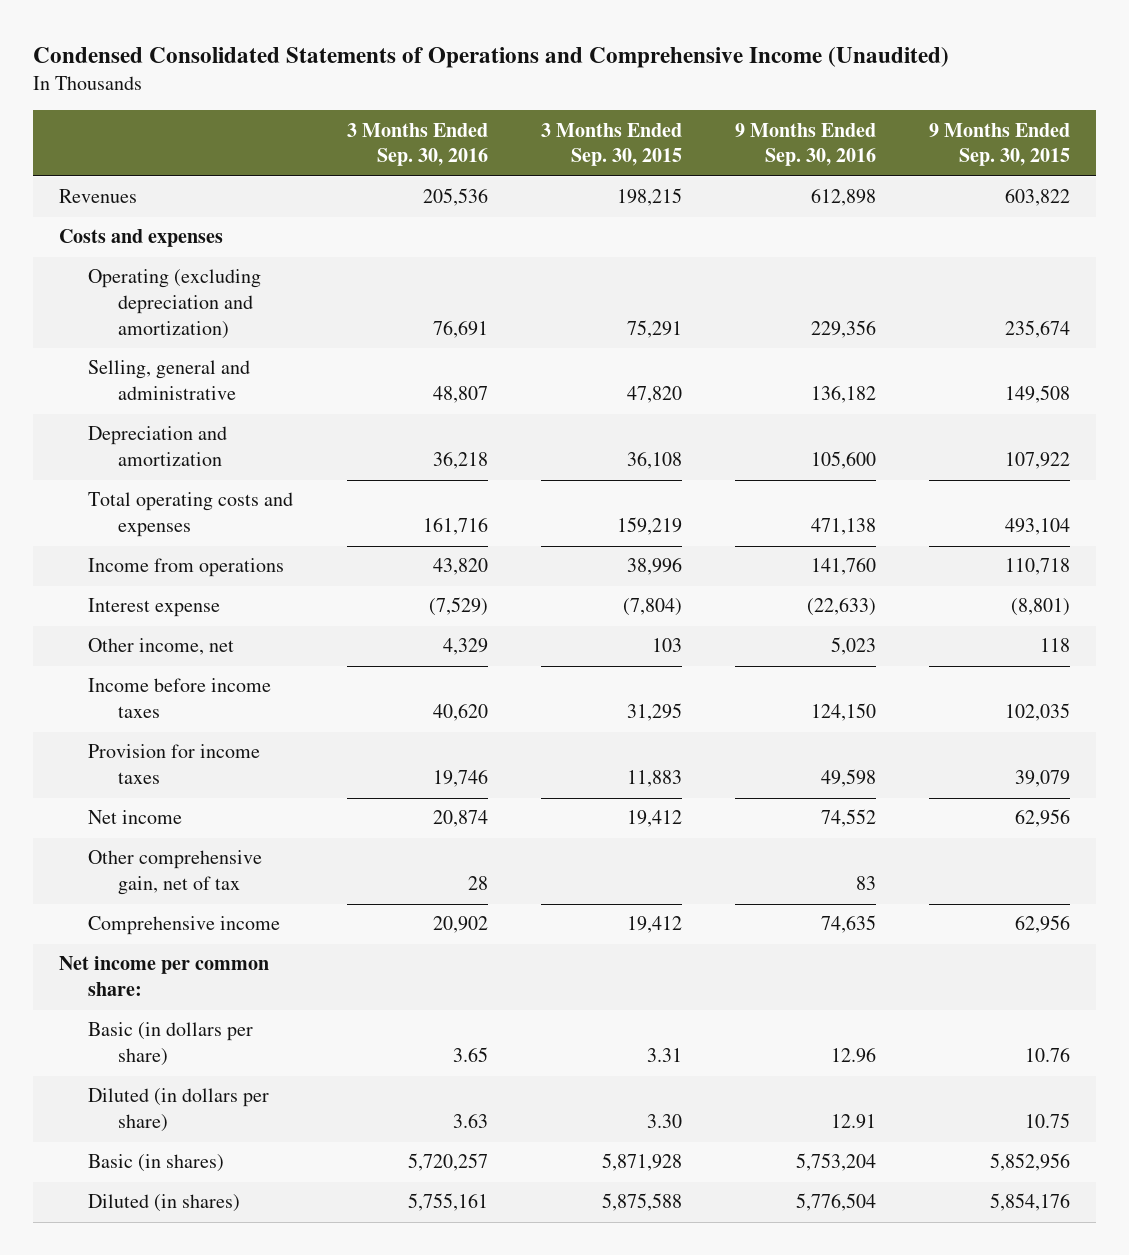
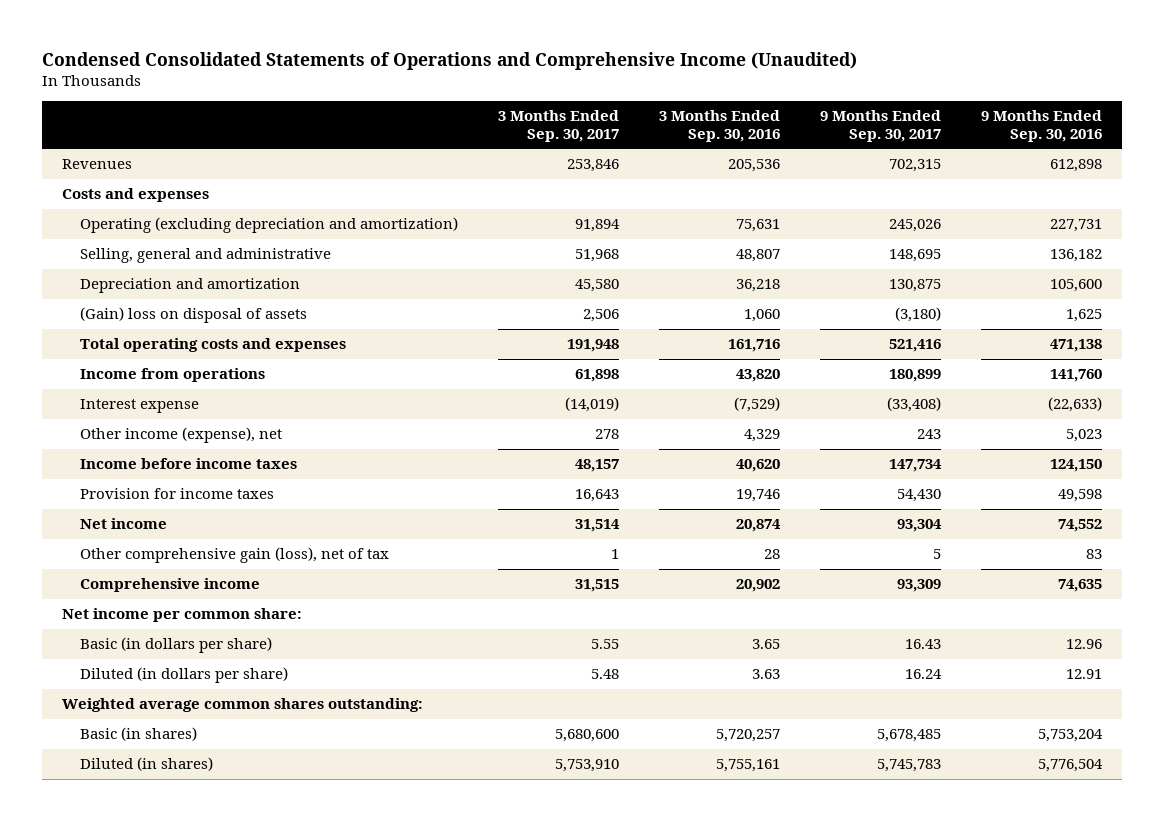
[540,122,682,167] 3 Months Ended Sep. 30, 2015 -> none
[928,122,1070,167] 9 Months Ended Sep. 30, 2015 -> none
none -> [498,110,620,143] 3 Months Ended Sep. 30, 2017
none -> [819,110,941,143] 9 Months Ended Sep. 30, 2017
[432,319,488,338] 76,691 -> [735,219,780,233] 75,631
[810,319,876,338] 229,356 -> [1049,219,1102,233] 227,731
none -> [80,307,308,324] (Gain) loss on disposal of assets
[88,638,235,656] Other income, net -> [80,427,283,444] Other income (expense), net
[88,850,263,896] Other comprehensive gain, net of tax -> [80,547,390,564] Other comprehensive gain (loss), net of tax
none -> [62,698,424,713] Weighted average common shares outstanding:

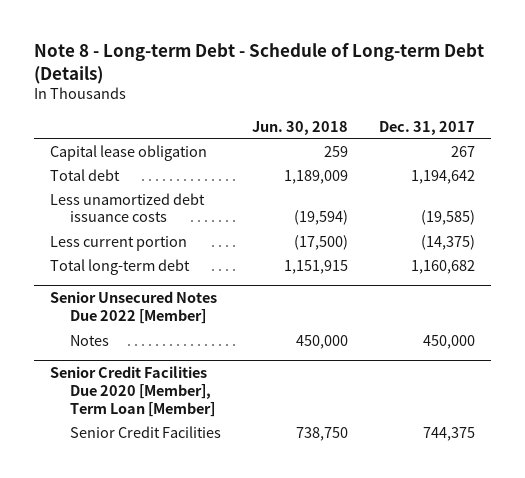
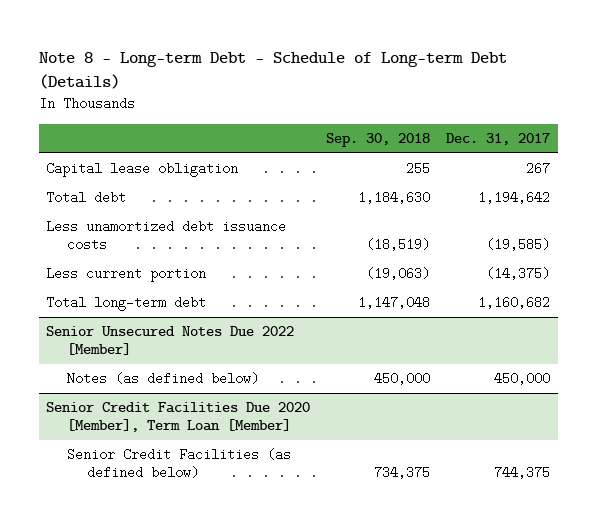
[252,120,349,135] Jun. 30, 2018 -> none
none -> [326,132,431,147] Sep. 30, 2018
[69,334,109,346] Notes -> [66,372,259,386] Notes (as defined below)
[69,425,221,438] Senior Credit Facilities -> [66,448,291,480] Senior Credit Facilities (as defined below)

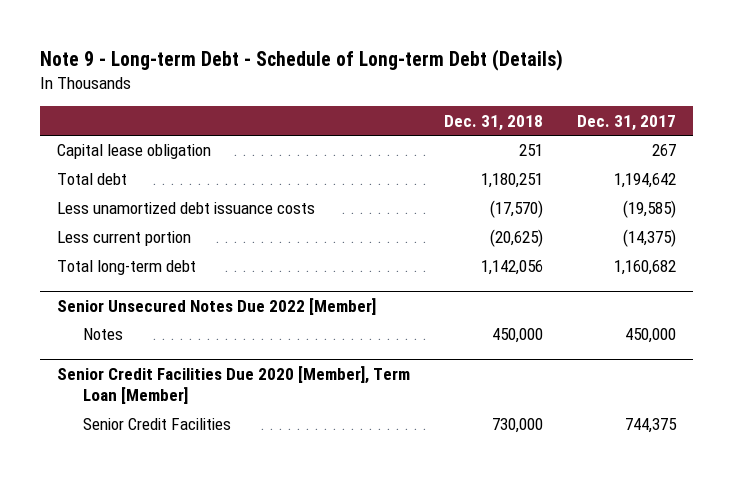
[38,51,507,90] Note 8 - Long-term Debt - Schedule of Long-term Debt (Details) -> [39,49,563,72] Note 9 - Long-term Debt - Schedule of Long-term Debt (Details)
[326,132,431,147] Sep. 30, 2018 -> none
none -> [443,114,543,131] Dec. 31, 2018
[66,372,259,386] Notes (as defined below) -> [82,328,123,341] Notes
[66,448,291,480] Senior Credit Facilities (as defined below) -> [82,418,231,431] Senior Credit Facilities

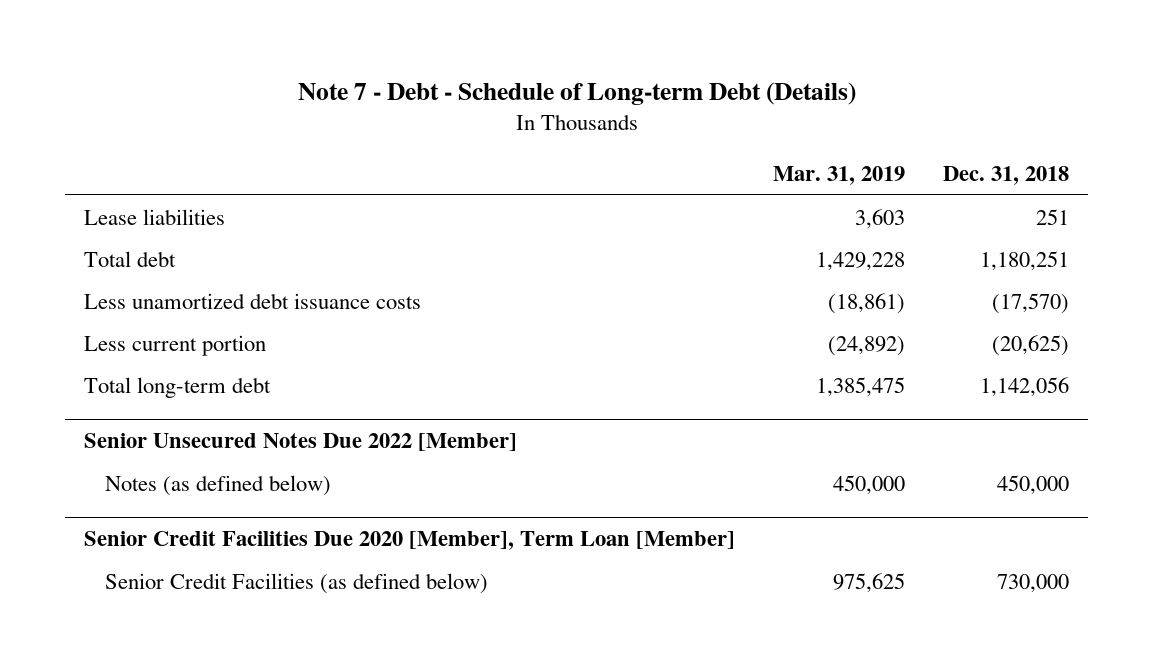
[39,49,563,72] Note 9 - Long-term Debt - Schedule of Long-term Debt (Details) -> [297,81,856,105] Note 7 - Debt - Schedule of Long-term Debt (Details)
[576,114,676,131] Dec. 31, 2017 -> none
none -> [773,165,906,185] Mar. 31, 2019
[56,144,211,160] Capital lease obligation -> [84,208,226,225] Lease liabilities
[82,328,123,341] Notes -> [105,474,332,496] Notes (as defined below)
[82,418,231,431] Senior Credit Facilities -> [105,572,489,594] Senior Credit Facilities (as defined below)

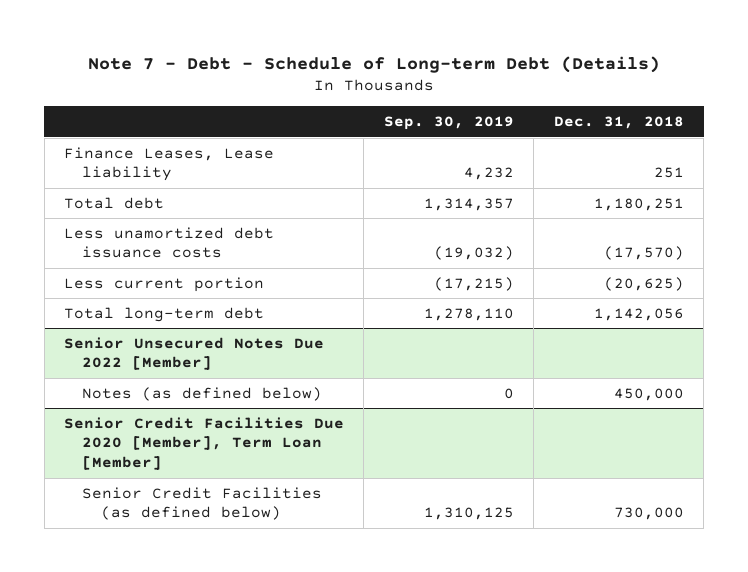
[773,165,906,185] Mar. 31, 2019 -> none
none -> [383,116,514,131] Sep. 30, 2019
[84,208,226,225] Lease liabilities -> [64,146,275,182] Finance Leases, Lease liability

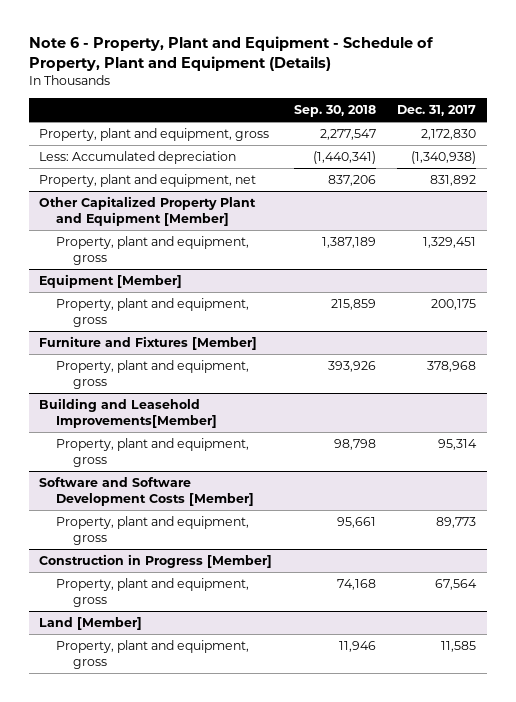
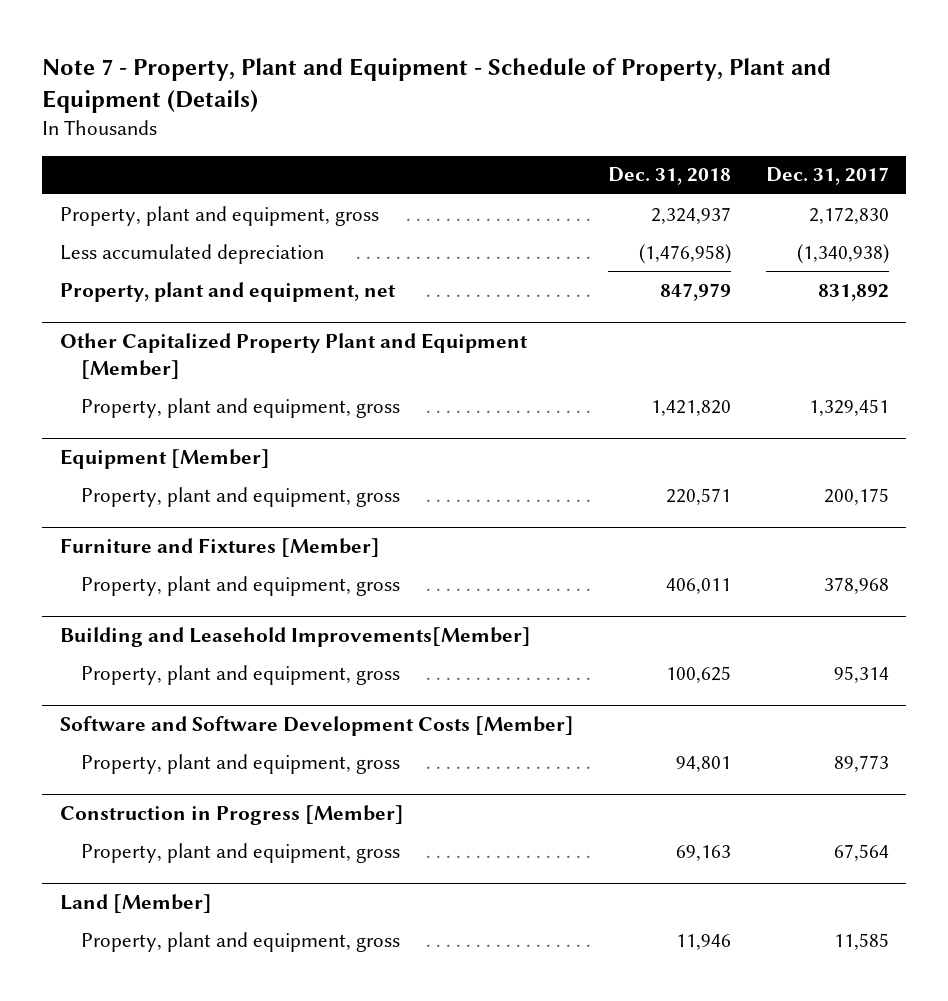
[28,36,434,72] Note 6 - Property, Plant and Equipment - Schedule of Property, Plant and Equipment (Details) -> [42,57,832,113] Note 7 - Property, Plant and Equipment - Schedule of Property, Plant and Equipment (Details)
[293,105,376,118] Sep. 30, 2018 -> none
none -> [608,167,732,186] Dec. 31, 2018
[39,151,237,165] Less: Accumulated depreciation -> [59,243,324,264] Less accumulated depreciation

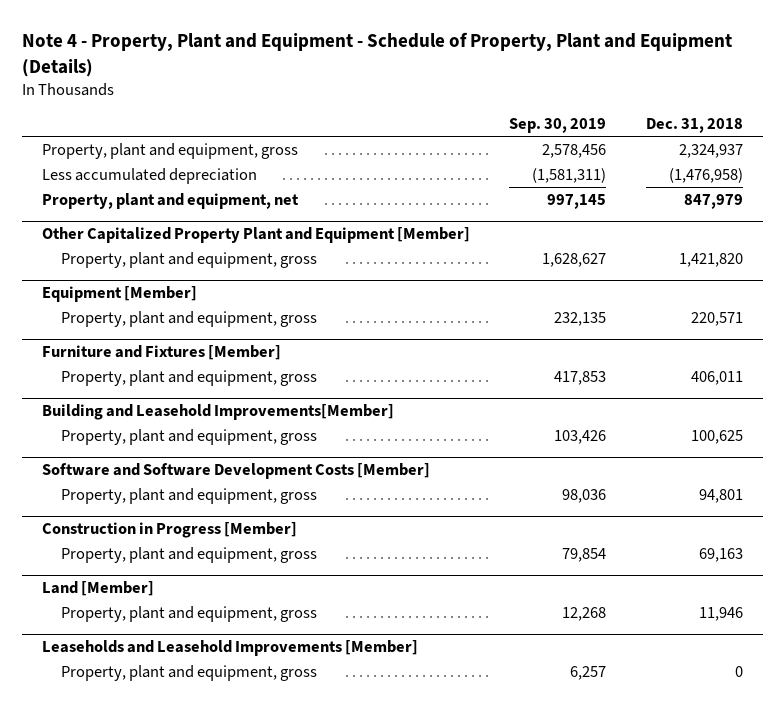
[42,57,832,113] Note 7 - Property, Plant and Equipment - Schedule of Property, Plant and Equipment (Details) -> [21,32,732,77] Note 4 - Property, Plant and Equipment - Schedule of Property, Plant and Equipment (Details)
[765,167,889,186] Dec. 31, 2017 -> none
none -> [509,118,607,134] Sep. 30, 2019
none -> [41,640,418,657] Leaseholds and Leasehold Improvements [Member]
none -> [61,664,318,681] Property, plant and equipment, gross

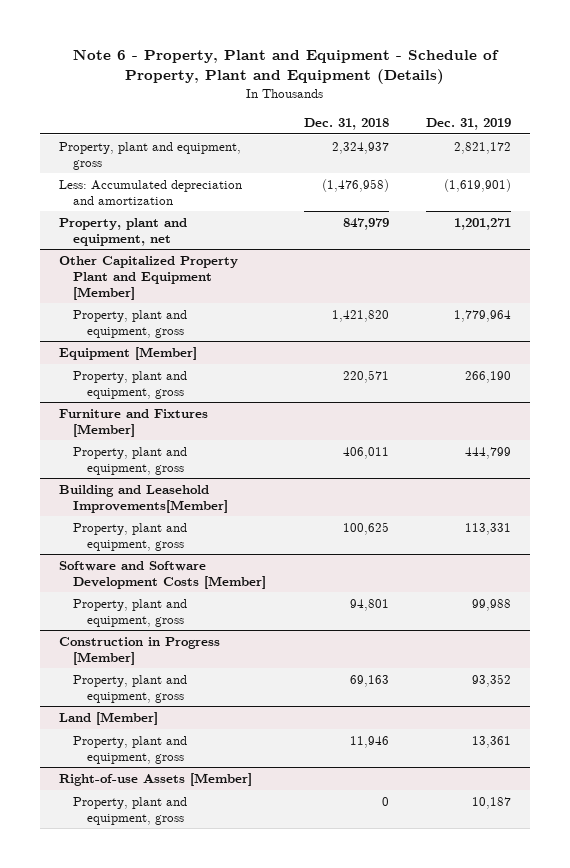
[21,32,732,77] Note 4 - Property, Plant and Equipment - Schedule of Property, Plant and Equipment (Details) -> [73,49,500,85] Note 6 - Property, Plant and Equipment - Schedule of Property, Plant and Equipment (Details)
[509,118,607,134] Sep. 30, 2019 -> none
none -> [426,117,512,130] Dec. 31, 2019
[41,167,257,184] Less accumulated depreciation -> [58,179,242,205] Less: Accumulated depreciation and amortization
[41,640,418,657] Leaseholds and Leasehold Improvements [Member] -> none
none -> [58,772,252,786] Right-of-use Assets [Member]

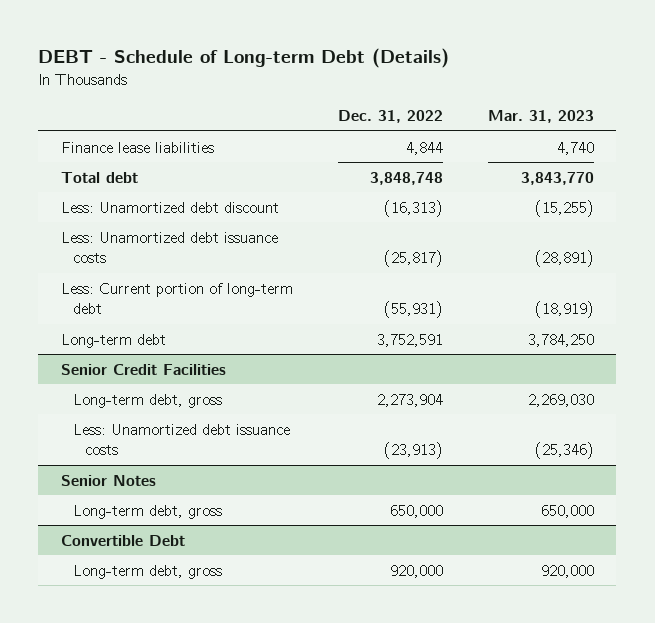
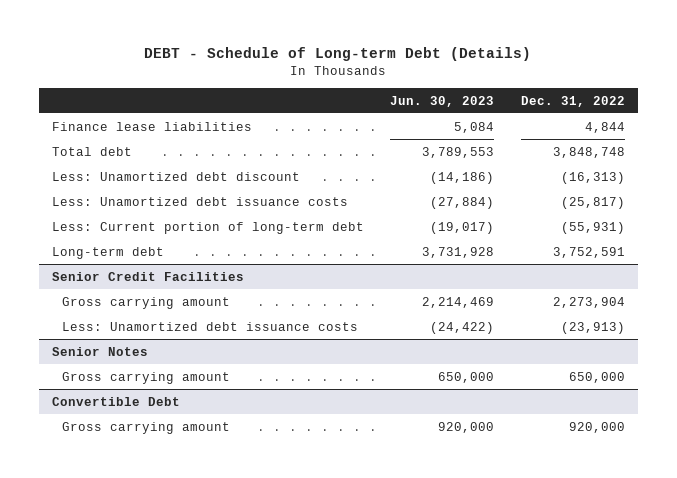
[487,110,594,124] Mar. 31, 2023 -> none
none -> [390,95,495,107] Jun. 30, 2023
[72,393,222,408] Long-term debt, gross -> [61,296,230,309] Gross carrying amount
[72,504,222,519] Long-term debt, gross -> [61,371,230,384] Gross carrying amount
[72,564,222,579] Long-term debt, gross -> [61,421,230,434] Gross carrying amount

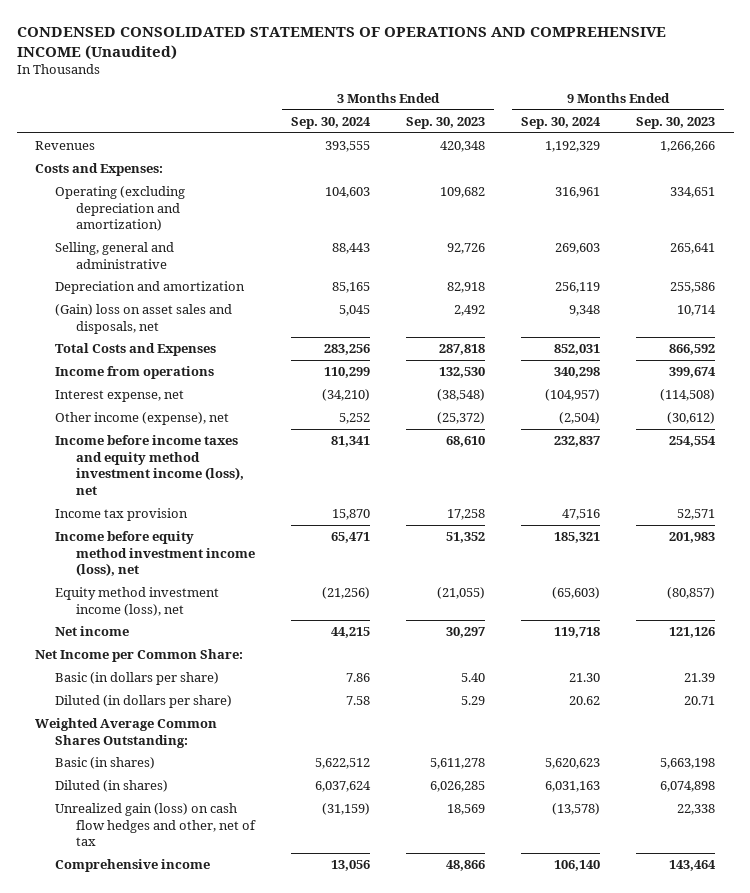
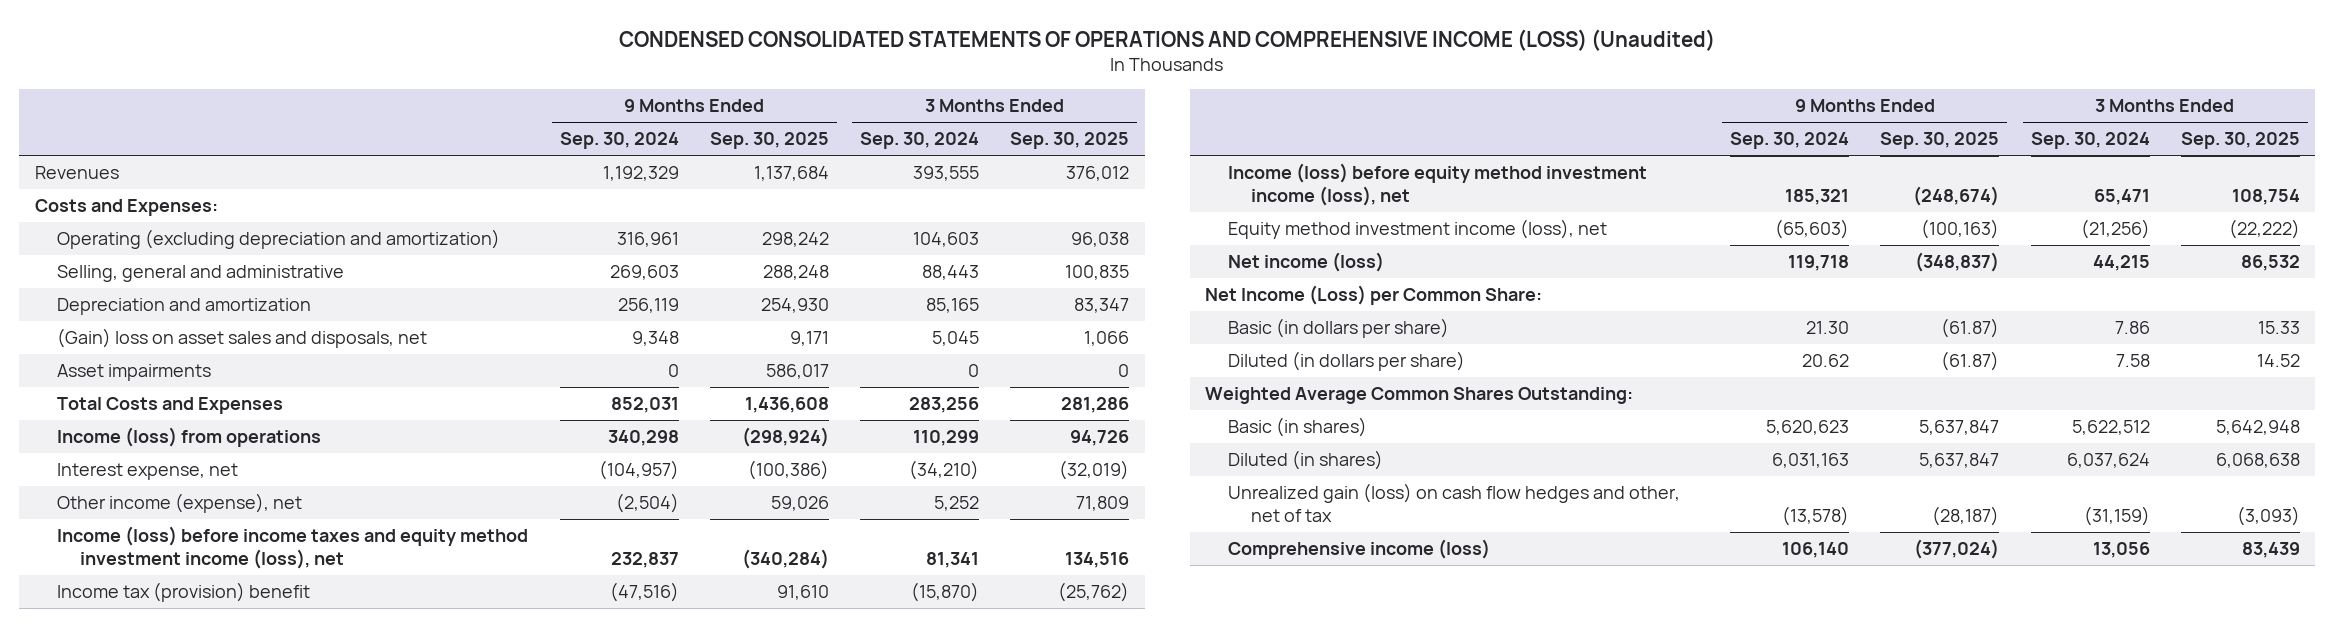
[16,26,666,60] CONDENSED CONSOLIDATED STATEMENTS OF OPERATIONS AND COMPREHENSIVE INCOME (Unaudited) -> [619,29,1716,52] CONDENSED CONSOLIDATED STATEMENTS OF OPERATIONS AND COMPREHENSIVE INCOME (LOSS) (Unaudited)
[406,116,486,129] Sep. 30, 2023 -> none
[636,116,716,129] Sep. 30, 2023 -> none
none -> [709,132,829,150] Sep. 30, 2025
none -> [1010,132,1130,150] Sep. 30, 2025
none -> [57,363,212,381] Asset impairments
[55,365,215,379] Income from operations -> [57,426,322,447] Income (loss) from operations
[55,434,244,495] Income before income taxes and equity method investment income (loss), net -> [57,525,529,570] Income (loss) before income taxes and equity method investment income (loss), net
[55,507,189,521] Income tax provision -> [57,581,311,602] Income tax (provision) benefit
[332,508,371,520] 15,870 -> [911,581,980,602] (15,870)
[562,508,601,520] 47,516 -> [609,581,679,602] (47,516)
[55,530,255,577] Income before equity method investment income (loss), net -> [1227,162,1647,207] Income (loss) before equity method investment income (loss), net
[55,625,130,636] Net income -> [1227,251,1384,272] Net income (loss)
[34,648,243,662] Net Income per Common Share: -> [1205,284,1543,305] Net Income (Loss) per Common Share:
[55,858,211,872] Comprehensive income -> [1227,538,1490,559] Comprehensive income (loss)

